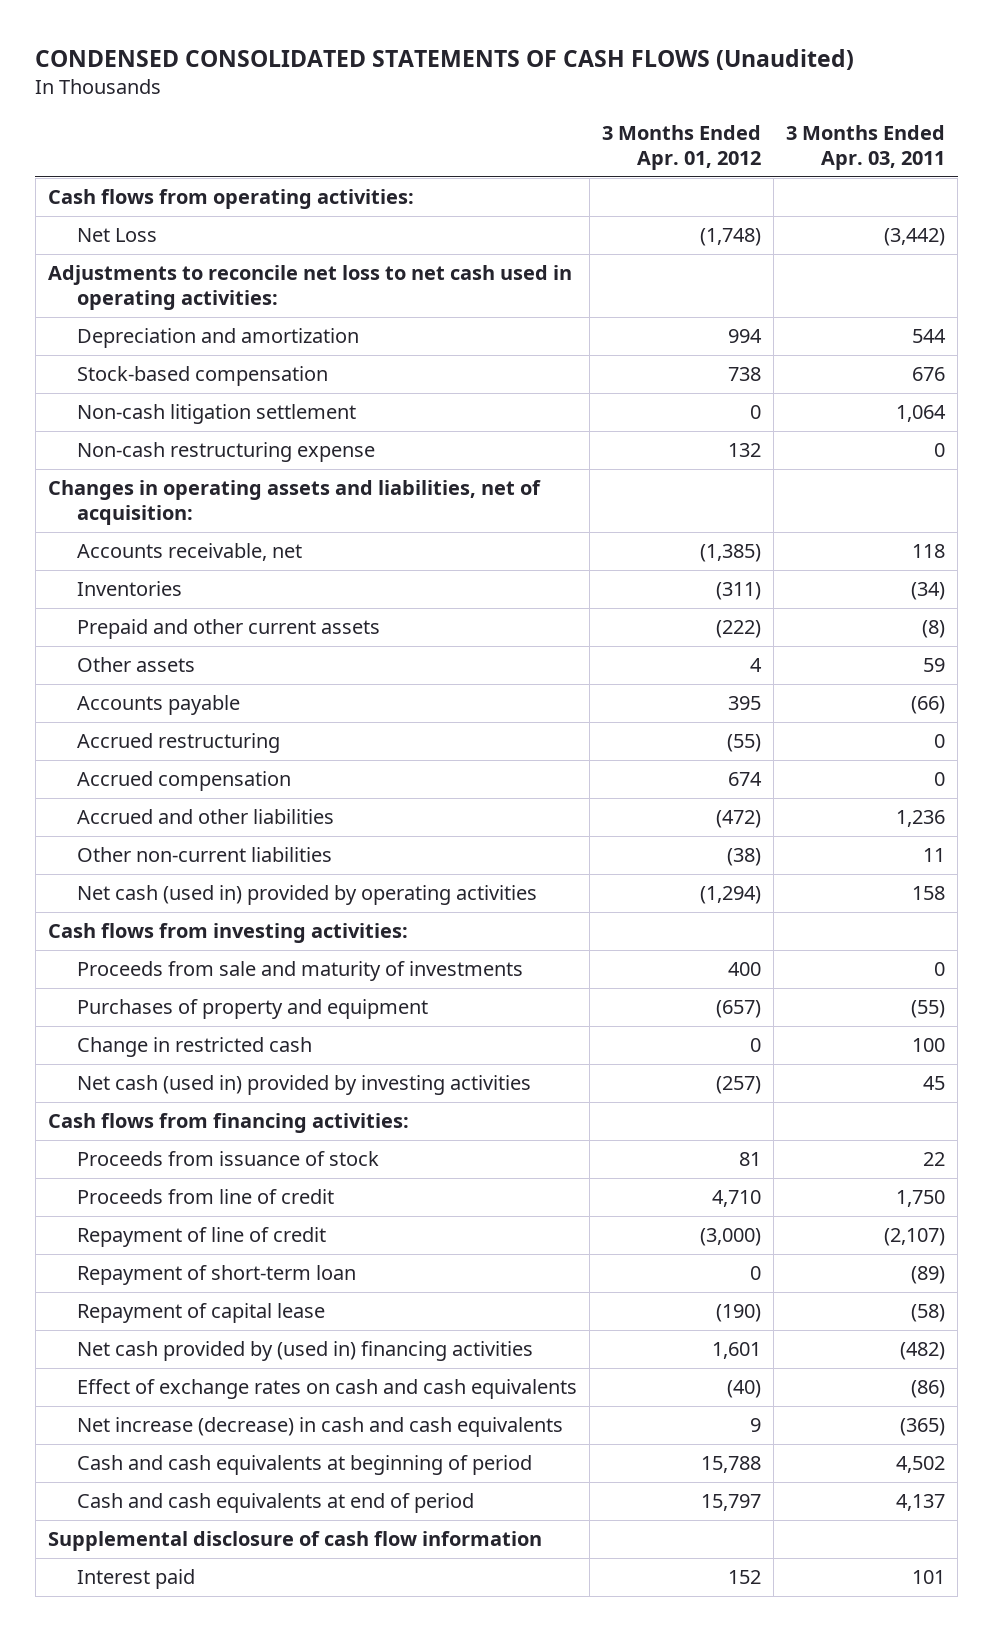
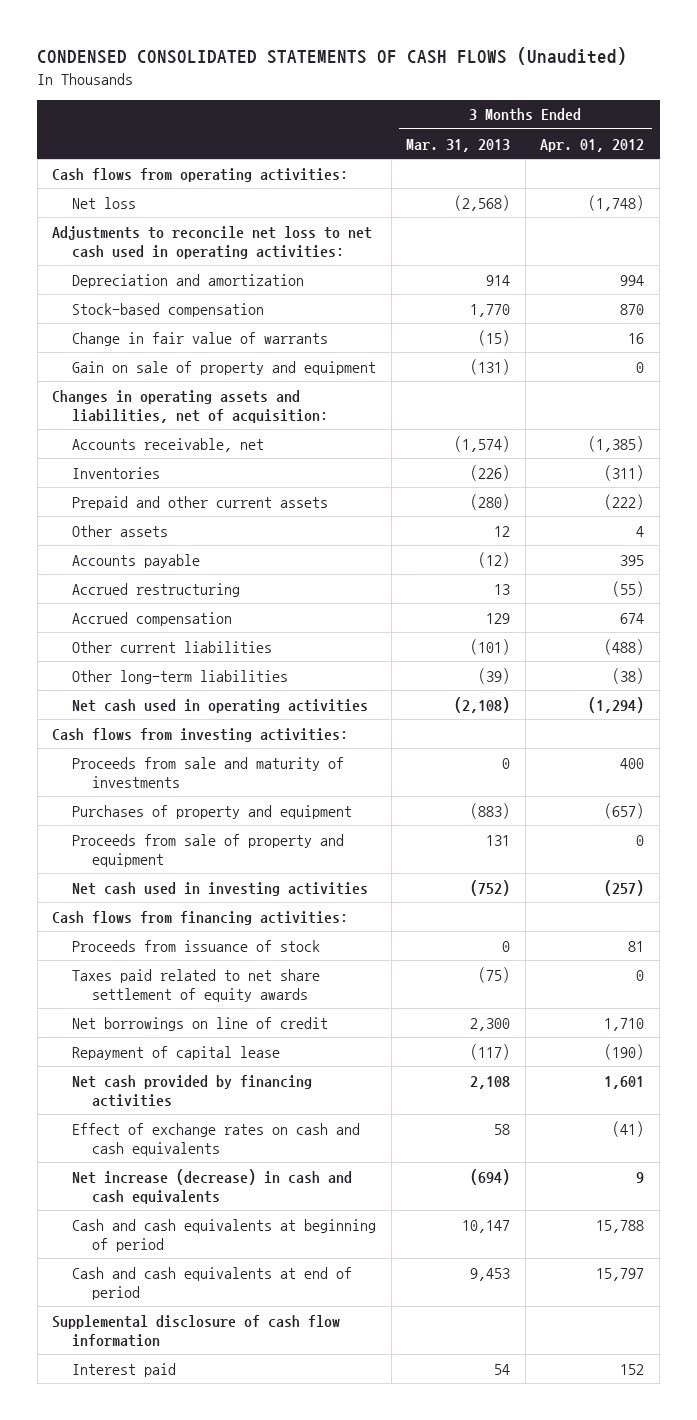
[786,125,946,171] 3 Months Ended Apr. 03, 2011 -> none
none -> [406,138,511,152] Mar. 31, 2013
[76,228,157,243] Net Loss -> [72,196,137,209] Net loss
[76,404,356,425] Non-cash litigation settlement -> none
[76,442,375,463] Non-cash restructuring expense -> none
[727,367,761,382] 738 -> [620,303,645,315] 870
none -> [72,331,329,346] Change in fair value of warrants
none -> [72,360,377,375] Gain on sale of property and equipment
[76,809,334,825] Accrued and other liabilities -> none
none -> [72,640,273,653] Other current liabilities
[76,847,332,863] Other non-current liabilities -> [72,669,289,684] Other long-term liabilities
[76,885,537,906] Net cash (used in) provided by operating activities -> [72,698,369,713] Net cash used in operating activities
[76,1037,312,1058] Change in restricted cash -> none
none -> [72,833,345,867] Proceeds from sale of property and equipment
[76,1075,531,1096] Net cash (used in) provided by investing activities -> [72,881,369,896] Net cash used in investing activities
[76,1189,334,1205] Proceeds from line of credit -> none
[76,1227,326,1248] Repayment of line of credit -> none
[76,1265,356,1286] Repayment of short-term loan -> none
none -> [72,968,321,1002] Taxes paid related to net share settlement of equity awards
none -> [72,1016,329,1031] Net borrowings on line of credit
[76,1341,533,1362] Net cash provided by (used in) financing activities -> [72,1074,313,1107] Net cash provided by financing activities
[726,1380,761,1399] (40) -> [612,1120,645,1137] (41)

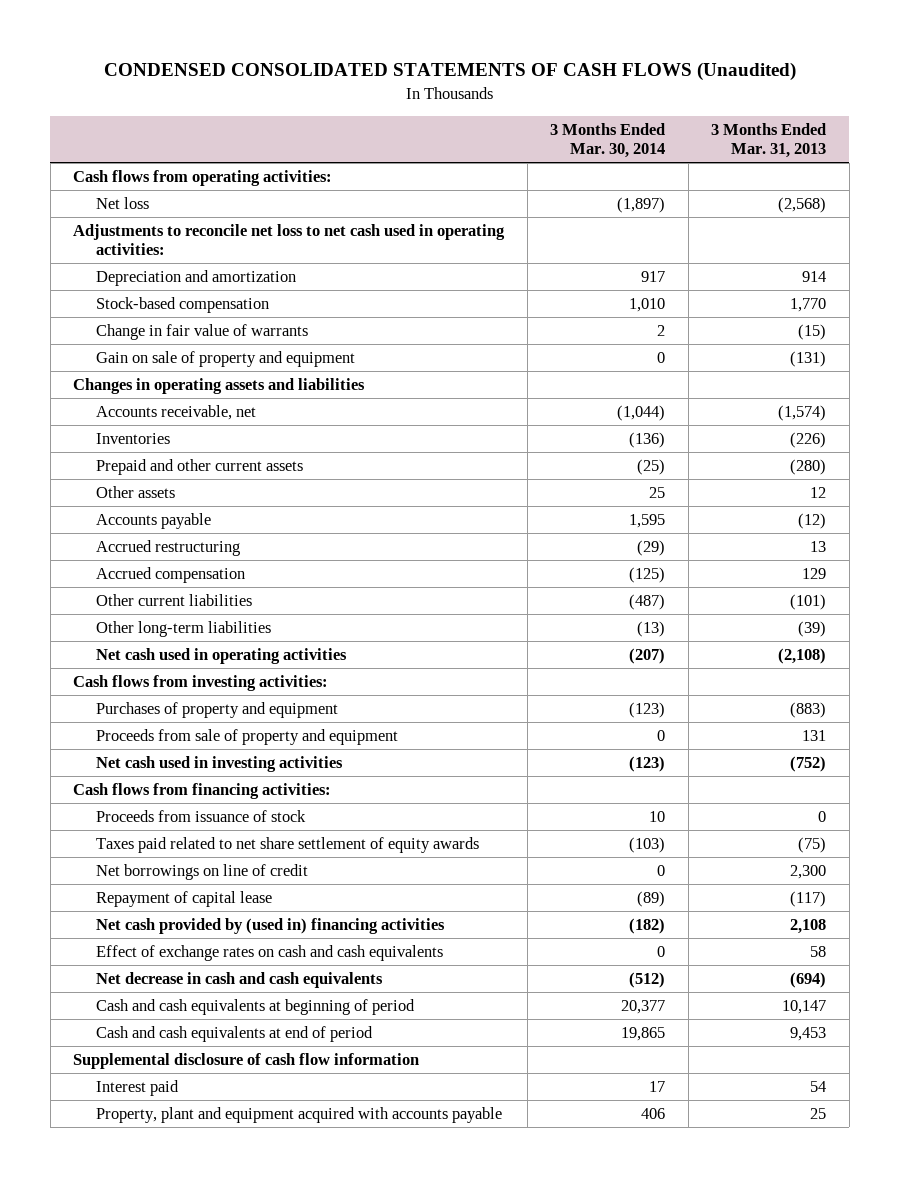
[540,138,645,152] Apr. 01, 2012 -> none
none -> [550,122,666,159] 3 Months Ended Mar. 30, 2014
[52,389,329,423] Changes in operating assets and liabilities, net of acquisition: -> [73,377,366,394] Changes in operating assets and liabilities
[72,756,345,788] Proceeds from sale and maturity of investments -> none
[72,1074,313,1107] Net cash provided by financing activities -> [96,917,446,934] Net cash provided by (used in) financing activities
[72,1168,353,1204] Net increase (decrease) in cash and cash equivalents -> [96,971,384,988] Net decrease in cash and cash equivalents
none -> [96,1106,503,1123] Property, plant and equipment acquired with accounts payable

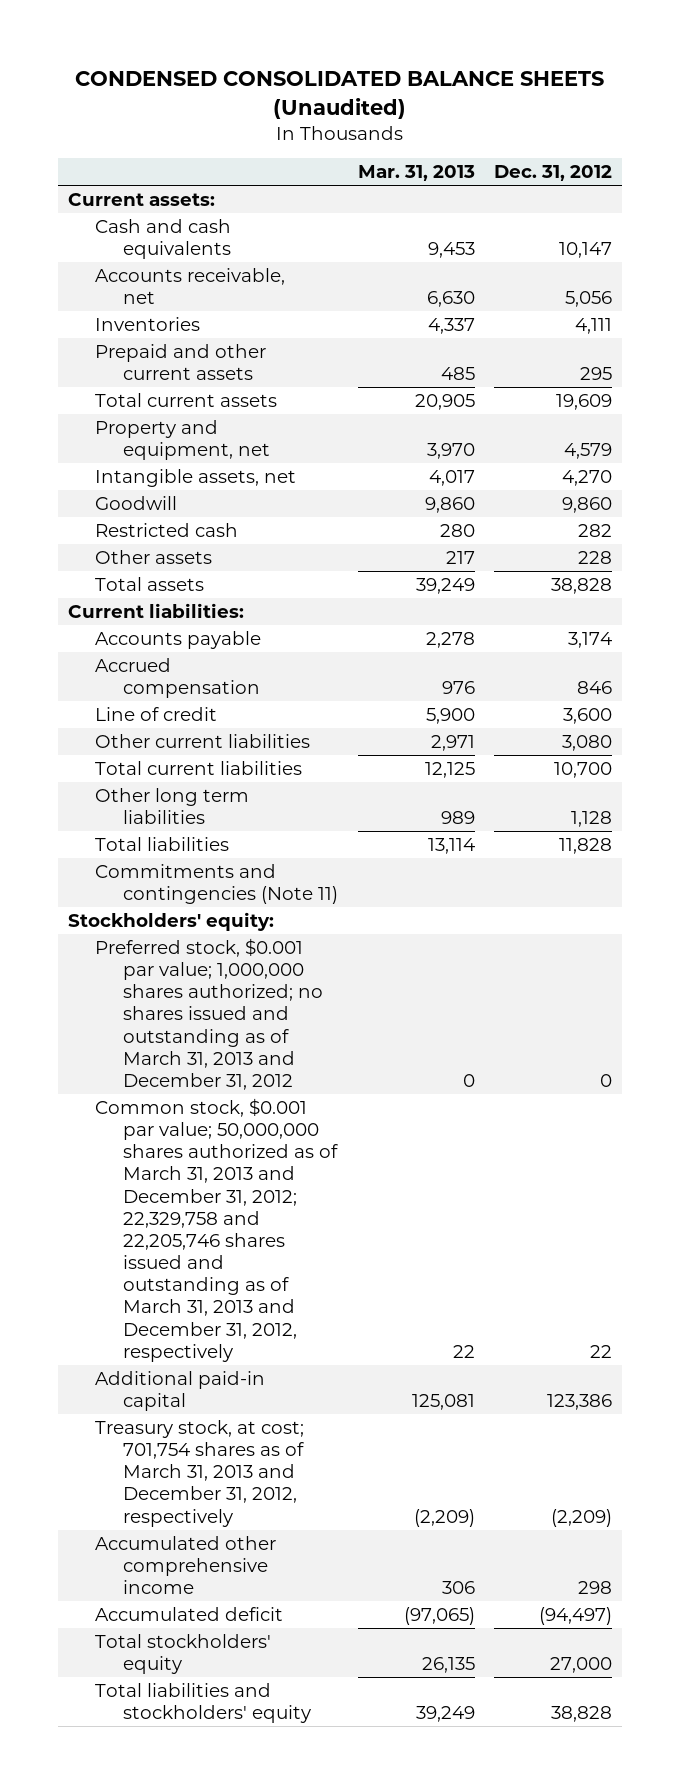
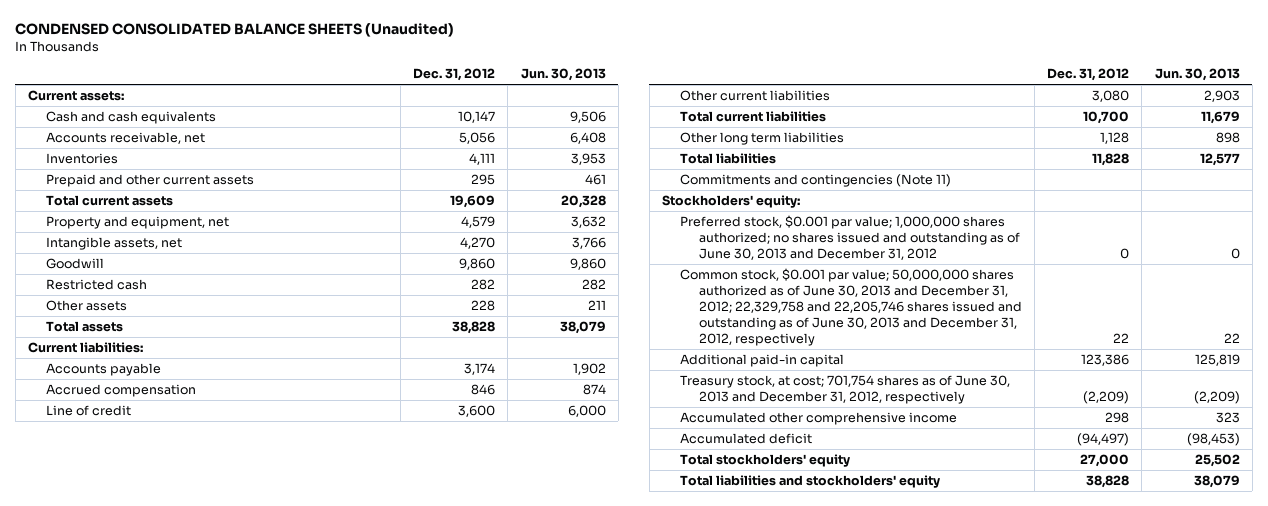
[357,165,475,182] Mar. 31, 2013 -> none
none -> [520,68,606,82] Jun. 30, 2013
[95,937,324,1090] Preferred stock, $0.001 par value; 1,000,000 shares authorized; no shares issued and outstanding as of March 31, 2013 and December 31, 2012 -> [680,215,1020,261] Preferred stock, $0.001 par value; 1,000,000 shares authorized; no shares issued and outstanding as of June 30, 2013 and December 31, 2012
[95,1097,339,1362] Common stock, $0.001 par value; 50,000,000 shares authorized as of March 31, 2013 and December 31, 2012; 22,329,758 and 22,205,746 shares issued and outstanding as of March 31, 2013 and December 31, 2012, respectively -> [680,268,1022,347] Common stock, $0.001 par value; 50,000,000 shares authorized as of June 30, 2013 and December 31, 2012; 22,329,758 and 22,205,746 shares issued and outstanding as of June 30, 2013 and December 31, 2012, respectively
[95,1419,305,1527] Treasury stock, at cost; 701,754 shares as of March 31, 2013 and December 31, 2012, respectively -> [680,375,1011,405] Treasury stock, at cost; 701,754 shares as of June 30, 2013 and December 31, 2012, respectively

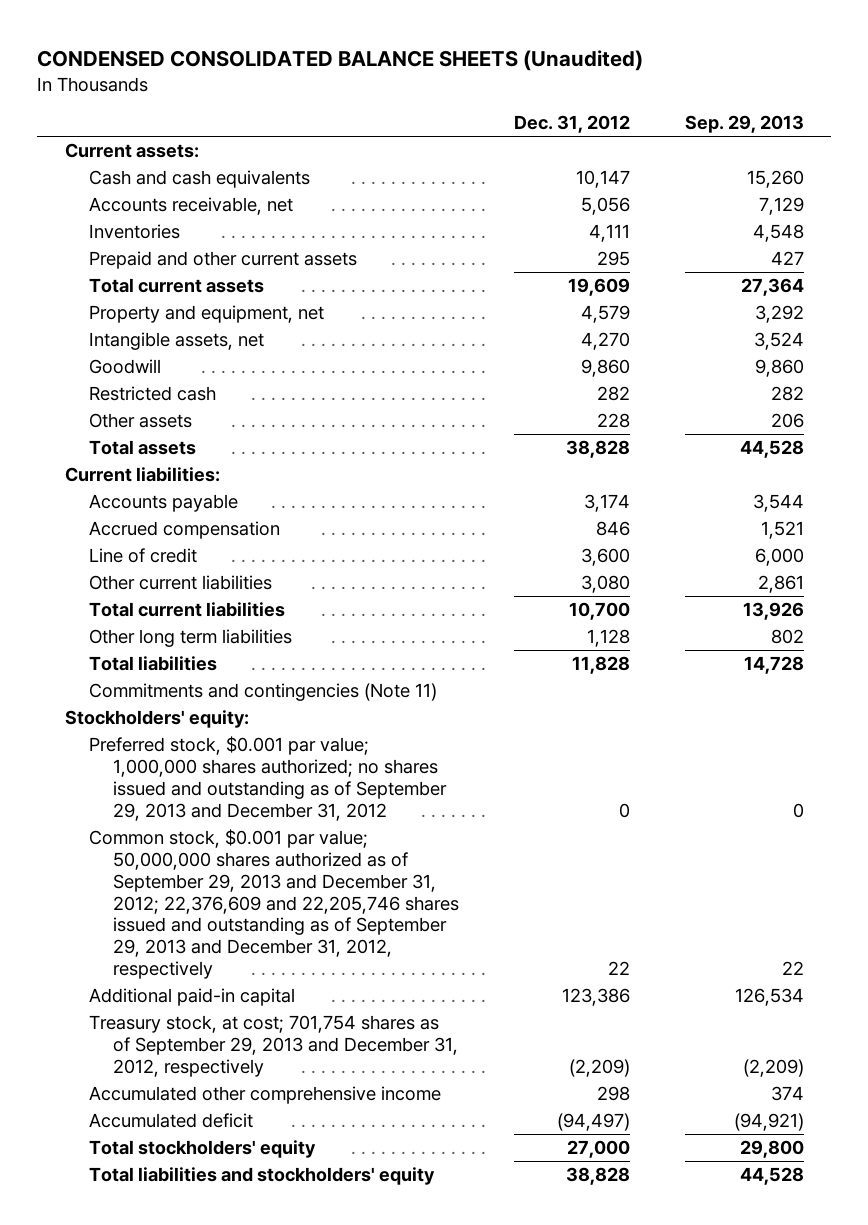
[520,68,606,82] Jun. 30, 2013 -> none
none -> [684,115,804,134] Sep. 29, 2013
[680,215,1020,261] Preferred stock, $0.001 par value; 1,000,000 shares authorized; no shares issued and outstanding as of June 30, 2013 and December 31, 2012 -> [88,736,447,821] Preferred stock, $0.001 par value; 1,000,000 shares authorized; no shares issued and outstanding as of September 29, 2013 and December 31, 2012
[680,268,1022,347] Common stock, $0.001 par value; 50,000,000 shares authorized as of June 30, 2013 and December 31, 2012; 22,329,758 and 22,205,746 shares issued and outstanding as of June 30, 2013 and December 31, 2012, respectively -> [88,829,459,980] Common stock, $0.001 par value; 50,000,000 shares authorized as of September 29, 2013 and December 31, 2012; 22,376,609 and 22,205,746 shares issued and outstanding as of September 29, 2013 and December 31, 2012, respectively
[680,375,1011,405] Treasury stock, at cost; 701,754 shares as of June 30, 2013 and December 31, 2012, respectively -> [88,1015,458,1077] Treasury stock, at cost; 701,754 shares as of September 29, 2013 and December 31, 2012, respectively

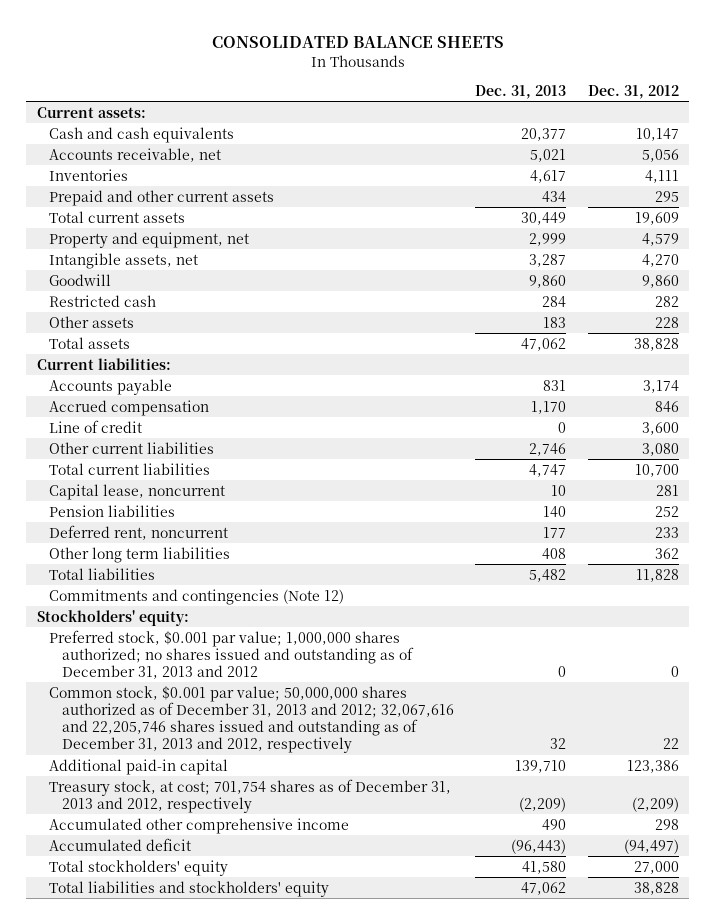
[37,49,644,71] CONDENSED CONSOLIDATED BALANCE SHEETS (Unaudited) -> [211,35,504,48] CONSOLIDATED BALANCE SHEETS
[684,115,804,134] Sep. 29, 2013 -> none
none -> [475,85,567,100] Dec. 31, 2013
none -> [49,483,226,500] Capital lease, noncurrent
none -> [49,504,176,517] Pension liabilities
none -> [49,524,229,540] Deferred rent, noncurrent
[586,629,630,648] 1,128 -> [654,547,679,559] 362
[88,683,437,702] Commitments and contingencies (Note 11) -> [49,588,345,605] Commitments and contingencies (Note 12)
[88,736,447,821] Preferred stock, $0.001 par value; 1,000,000 shares authorized; no shares issued and outstanding as of September 29, 2013 and December 31, 2012 -> [49,629,414,680] Preferred stock, $0.001 par value; 1,000,000 shares authorized; no shares issued and outstanding as of December 31, 2013 and 2012
[88,829,459,980] Common stock, $0.001 par value; 50,000,000 shares authorized as of September 29, 2013 and December 31, 2012; 22,376,609 and 22,205,746 shares issued and outstanding as of September 29, 2013 and December 31, 2012, respectively -> [49,685,454,754] Common stock, $0.001 par value; 50,000,000 shares authorized as of December 31, 2013 and 2012; 32,067,616 and 22,205,746 shares issued and outstanding as of December 31, 2013 and 2012, respectively
[88,1015,458,1077] Treasury stock, at cost; 701,754 shares as of September 29, 2013 and December 31, 2012, respectively -> [49,778,452,813] Treasury stock, at cost; 701,754 shares as of December 31, 2013 and 2012, respectively

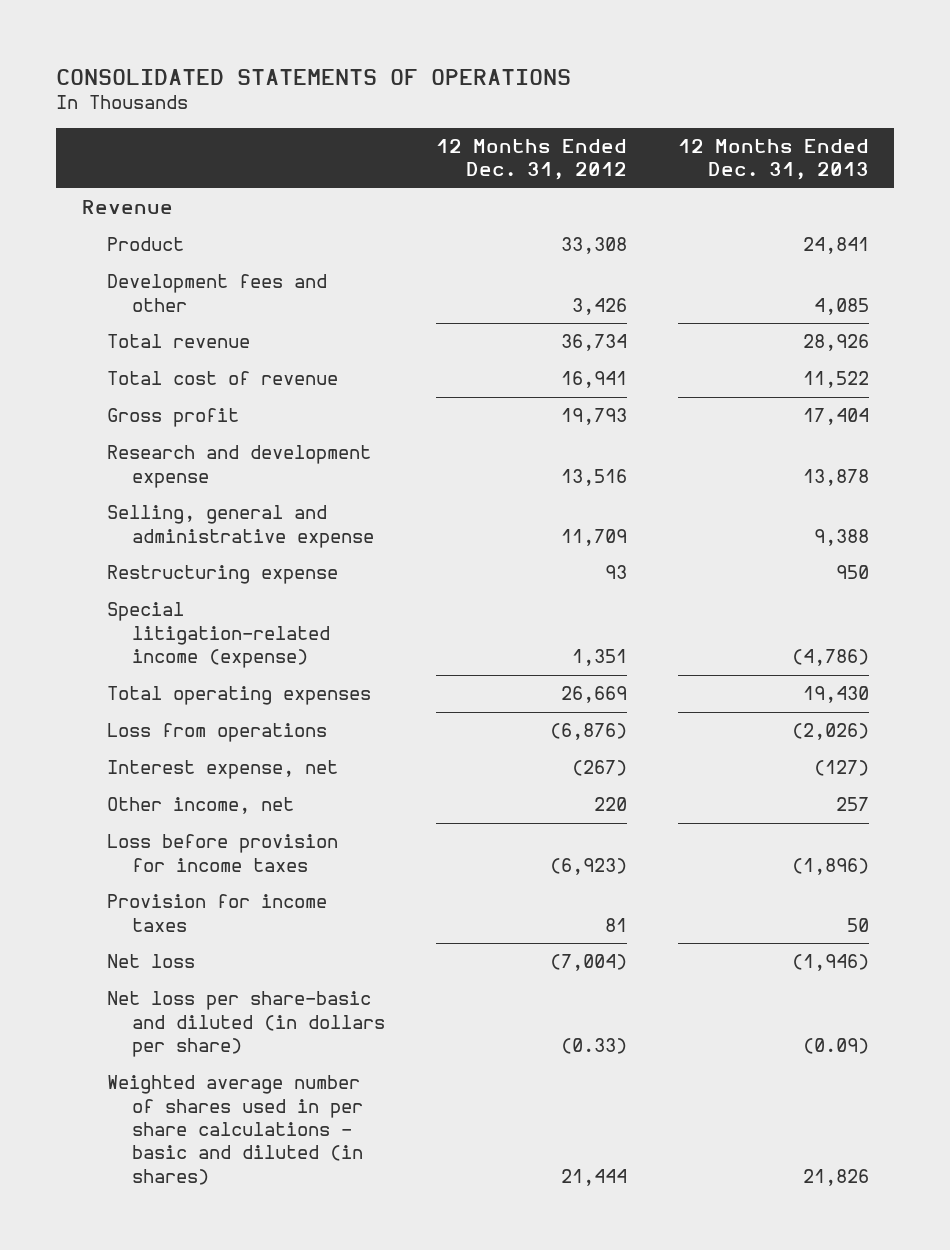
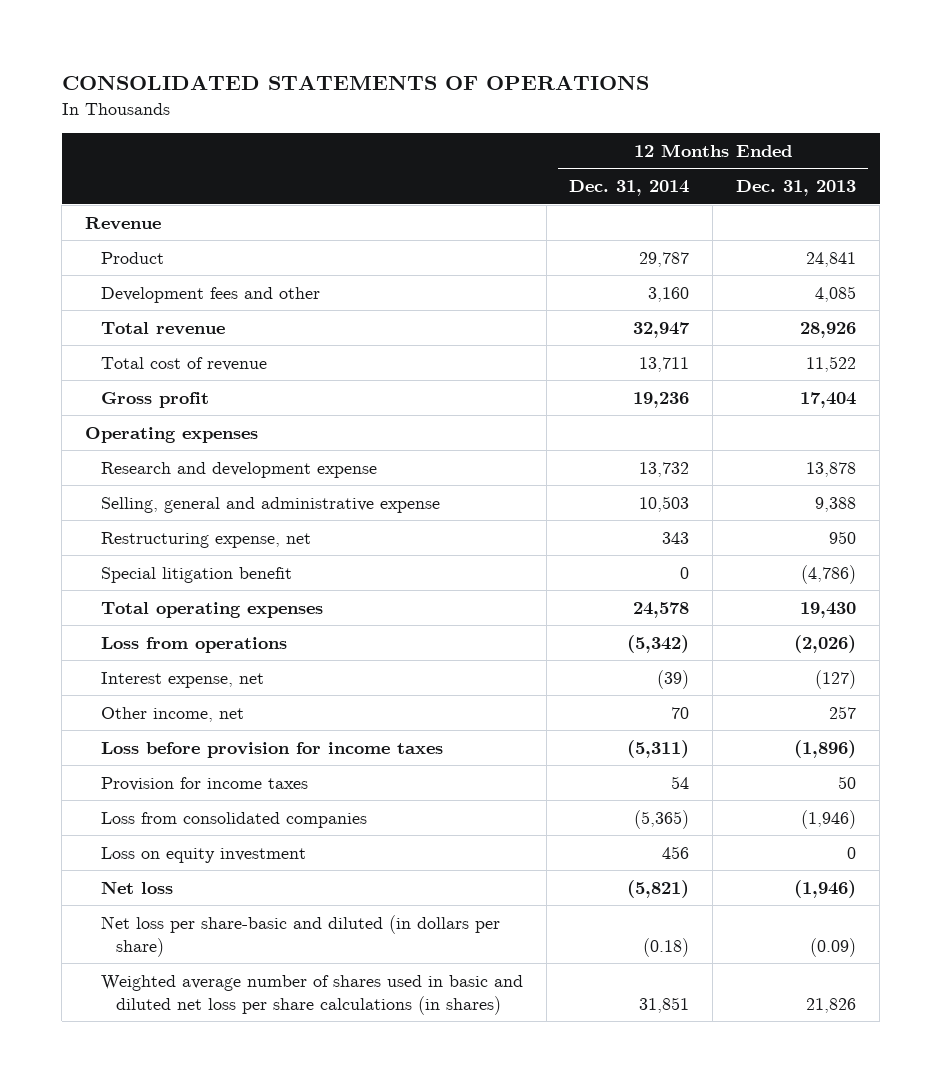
[435,139,627,181] 12 Months Ended Dec. 31, 2012 -> none
none -> [569,180,690,197] Dec. 31, 2014
none -> [85,426,259,443] Operating expenses
[106,565,338,585] Restructuring expense -> [100,531,311,548] Restructuring expense, net
[106,602,330,669] Special litigation-related income (expense) -> [100,566,292,583] Special litigation benefit
none -> [100,811,367,828] Loss from consolidated companies
none -> [100,846,306,863] Loss on equity investment
[106,1075,363,1185] Weighted average number of shares used in per share calculations - basic and diluted (in shares) -> [100,974,523,1015] Weighted average number of shares used in basic and diluted net loss per share calculations (in shares)

